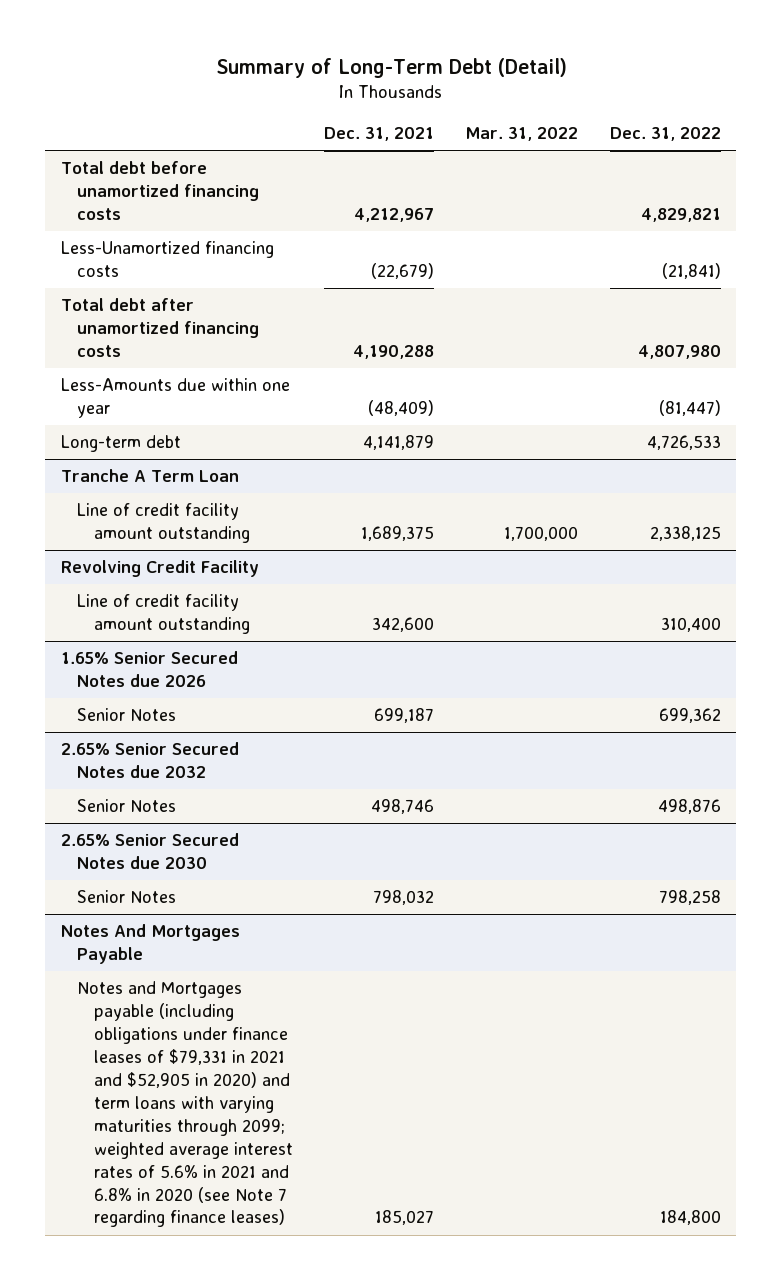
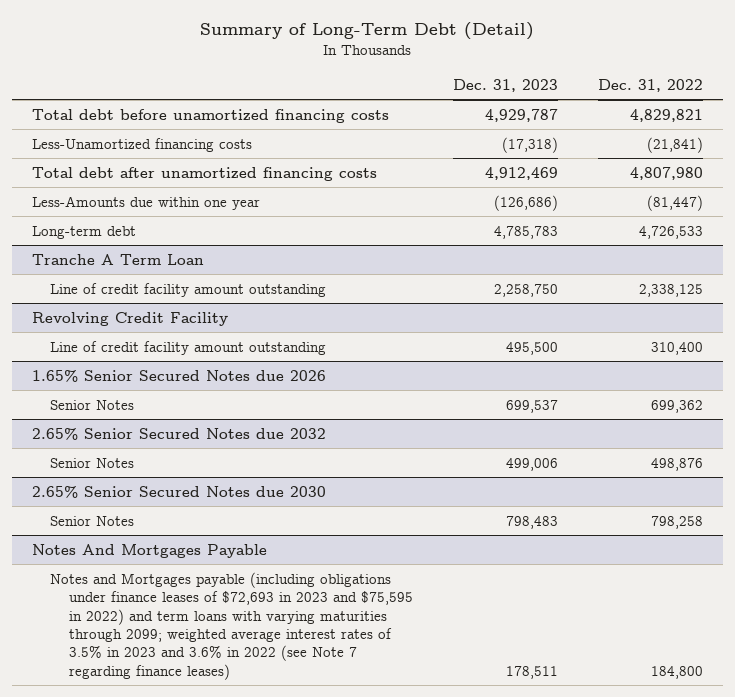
[324,127,435,142] Dec. 31, 2021 -> none
[465,127,579,142] Mar. 31, 2022 -> none
none -> [452,78,558,92] Dec. 31, 2023
[77,981,293,1228] Notes and Mortgages payable (including obligations under finance leases of $79,331 in 2021 and $52,905 in 2020) and term loans with varying maturities through 2099; weighted average interest rates of 5.6% in 2021 and 6.8% in 2020 (see Note 7 regarding finance leases) -> [50,571,413,680] Notes and Mortgages payable (including obligations under finance leases of $72,693 in 2023 and $75,595 in 2022) and term loans with varying maturities through 2099; weighted average interest rates of 3.5% in 2023 and 3.6% in 2022 (see Note 7 regarding finance leases)

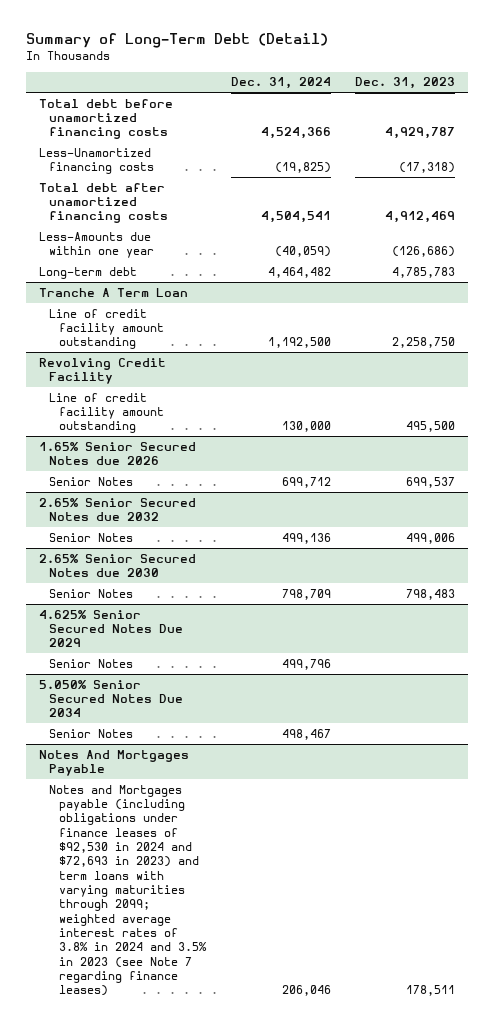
[597,78,703,92] Dec. 31, 2022 -> none
none -> [230,77,331,90] Dec. 31, 2024
none -> [38,609,183,648] 4.625% Senior Secured Notes Due 2029
none -> [48,658,133,668] Senior Notes
none -> [38,679,183,718] 5.050% Senior Secured Notes Due 2034
none -> [48,728,133,738] Senior Notes
[50,571,413,680] Notes and Mortgages payable (including obligations under finance leases of $72,693 in 2023 and $75,595 in 2022) and term loans with varying maturities through 2099; weighted average interest rates of 3.5% in 2023 and 3.6% in 2022 (see Note 7 regarding finance leases) -> [48,784,208,997] Notes and Mortgages payable (including obligations under finance leases of $92,530 in 2024 and $72,693 in 2023) and term loans with varying maturities through 2099; weighted average interest rates of 3.8% in 2024 and 3.5% in 2023 (see Note 7 regarding finance leases)

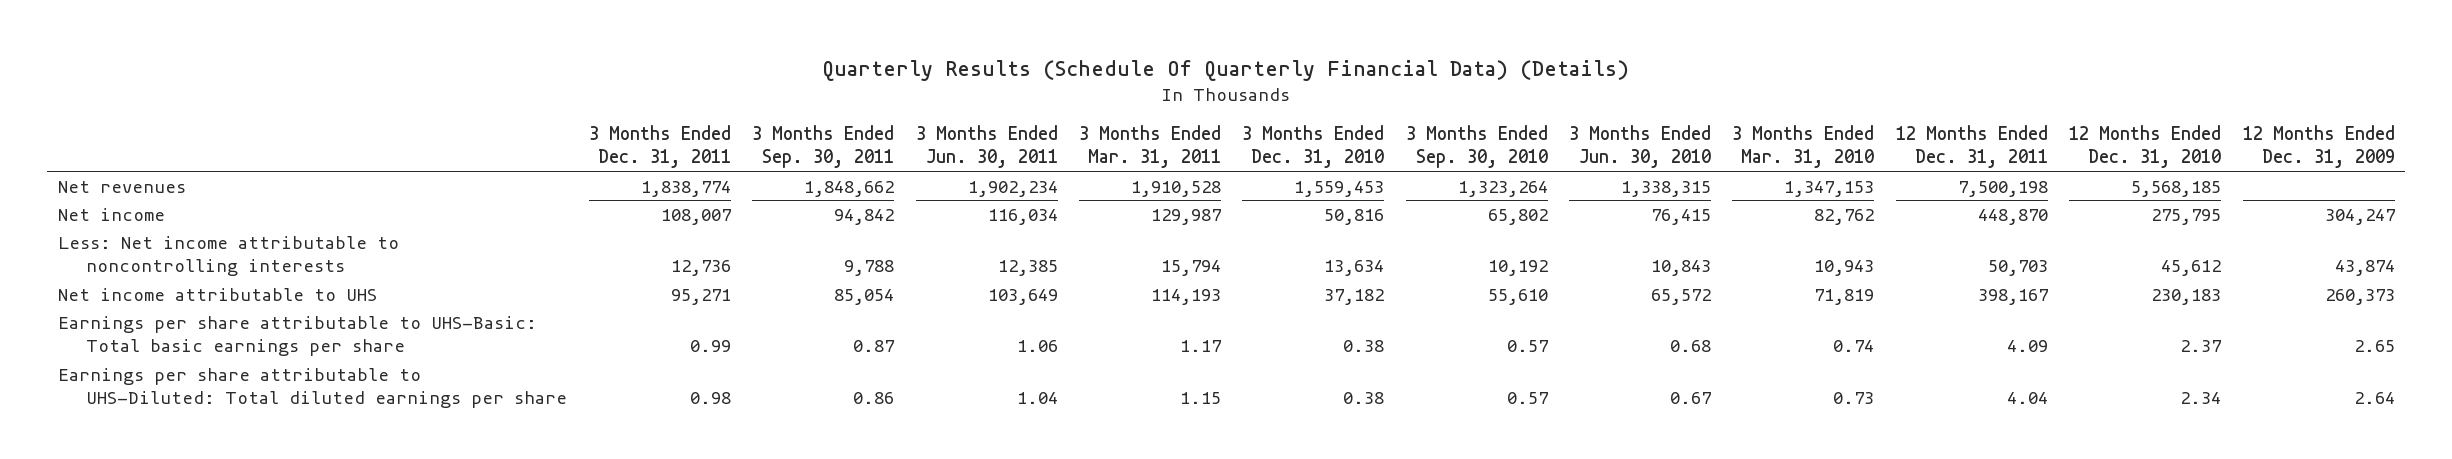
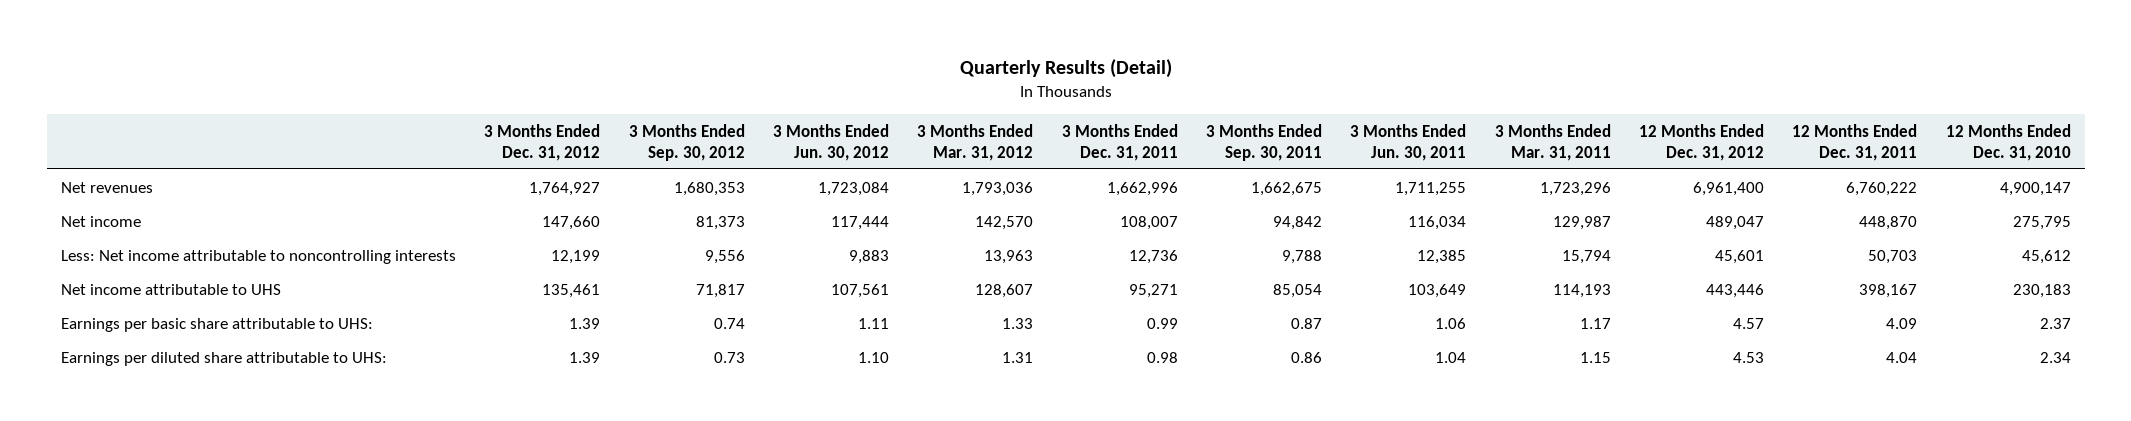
[822,59,1630,81] Quarterly Results (Schedule Of Quarterly Financial Data) (Details) -> [959,58,1172,78] Quarterly Results (Detail)
[1242,124,1385,169] 3 Months Ended Dec. 31, 2010 -> none
[1405,124,1548,169] 3 Months Ended Sep. 30, 2010 -> none
[1569,124,1712,169] 3 Months Ended Jun. 30, 2010 -> none
[1732,124,1875,169] 3 Months Ended Mar. 31, 2010 -> none
[2242,124,2395,169] 12 Months Ended Dec. 31, 2009 -> none
none -> [484,123,601,161] 3 Months Ended Dec. 31, 2012
none -> [628,123,745,161] 3 Months Ended Sep. 30, 2012
none -> [772,123,889,161] 3 Months Ended Jun. 30, 2012
none -> [917,123,1034,161] 3 Months Ended Mar. 31, 2012
none -> [1638,123,1764,161] 12 Months Ended Dec. 31, 2012
[640,180,731,197] 1,838,774 -> [1106,181,1178,196] 1,662,996
[804,180,895,197] 1,848,662 -> [1250,181,1322,196] 1,662,675
[967,180,1058,197] 1,902,234 -> [1395,181,1467,196] 1,711,255
[1130,180,1221,197] 1,910,528 -> [1539,181,1611,196] 1,723,296
[1957,180,2048,197] 7,500,198 -> [1846,181,1918,196] 6,760,222
[2131,180,2222,197] 5,568,185 -> [1999,181,2071,196] 4,900,147
[57,315,537,357] Earnings per share attributable to UHS-Basic: Total basic earnings per share -> [60,317,373,332] Earnings per basic share attributable to UHS:
[57,367,568,409] Earnings per share attributable to UHS-Diluted: Total diluted earnings per share -> [60,351,387,366] Earnings per diluted share attributable to UHS:

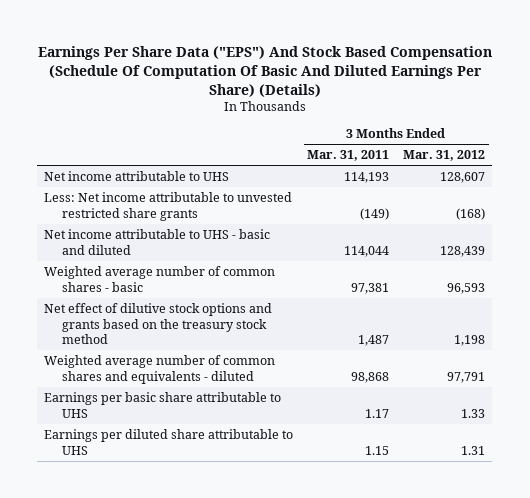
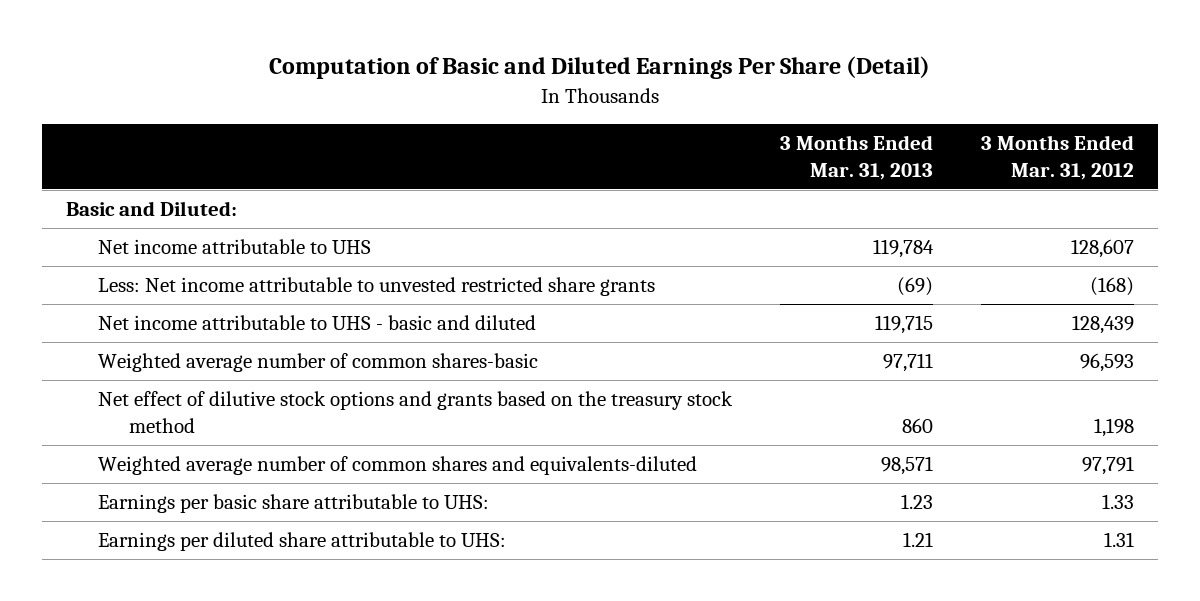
[37,45,492,97] Earnings Per Share Data ("EPS") And Stock Based Compensation (Schedule Of Computation Of Basic And Diluted Earnings Per Share) (Details) -> [268,56,930,80] Computation of Basic and Diluted Earnings Per Share (Detail)
[307,150,390,162] Mar. 31, 2011 -> none
none -> [779,135,933,180] 3 Months Ended Mar. 31, 2013
none -> [65,201,237,217] Basic and Diluted:
[44,265,276,292] Weighted average number of common shares - basic -> [97,353,538,373] Weighted average number of common shares-basic
[44,354,276,384] Weighted average number of common shares and equivalents - diluted -> [97,456,697,476] Weighted average number of common shares and equivalents-diluted
[44,391,282,418] Earnings per basic share attributable to UHS -> [97,494,489,514] Earnings per basic share attributable to UHS:
[44,428,294,455] Earnings per diluted share attributable to UHS -> [97,532,506,552] Earnings per diluted share attributable to UHS:

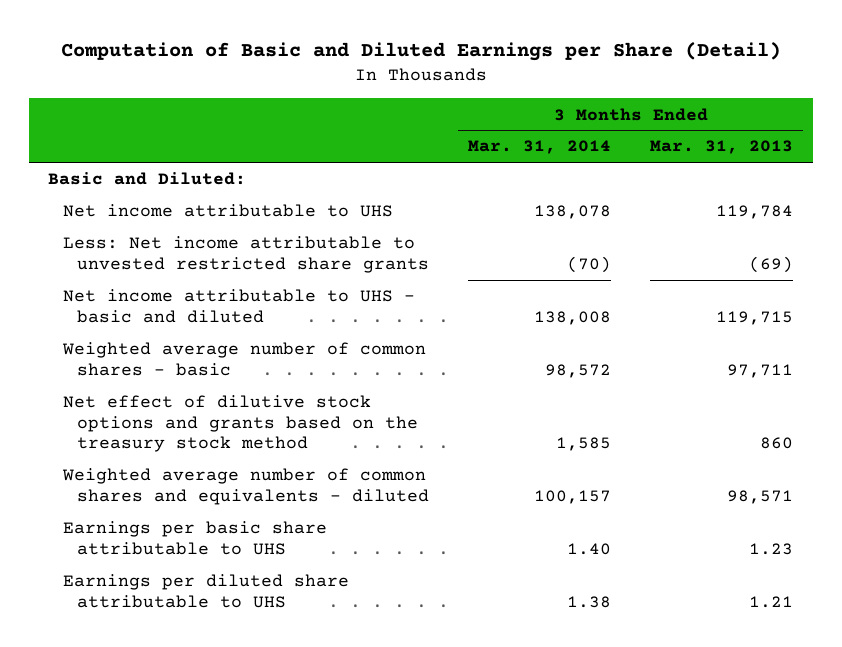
[268,56,930,80] Computation of Basic and Diluted Earnings Per Share (Detail) -> [60,42,781,62] Computation of Basic and Diluted Earnings per Share (Detail)
[980,135,1134,180] 3 Months Ended Mar. 31, 2012 -> none
none -> [468,140,612,155] Mar. 31, 2014
[97,353,538,373] Weighted average number of common shares-basic -> [61,342,426,376] Weighted average number of common shares - basic
[97,456,697,476] Weighted average number of common shares and equivalents-diluted -> [61,468,429,505] Weighted average number of common shares and equivalents - diluted
[97,494,489,514] Earnings per basic share attributable to UHS: -> [62,521,327,555] Earnings per basic share attributable to UHS
[97,532,506,552] Earnings per diluted share attributable to UHS: -> [62,574,349,608] Earnings per diluted share attributable to UHS

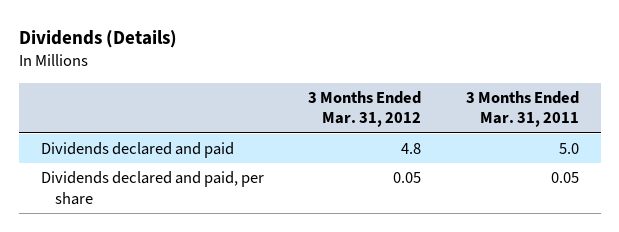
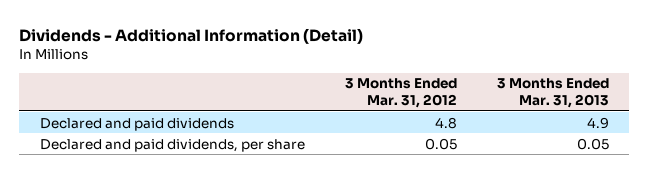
[18,30,177,49] Dividends (Details) -> [19,27,364,44] Dividends - Additional Information (Detail)
[465,90,579,128] 3 Months Ended Mar. 31, 2011 -> none
none -> [497,78,610,108] 3 Months Ended Mar. 31, 2013
[40,142,234,159] Dividends declared and paid -> [39,117,234,131] Declared and paid dividends
[40,171,264,205] Dividends declared and paid, per share -> [39,138,305,152] Declared and paid dividends, per share

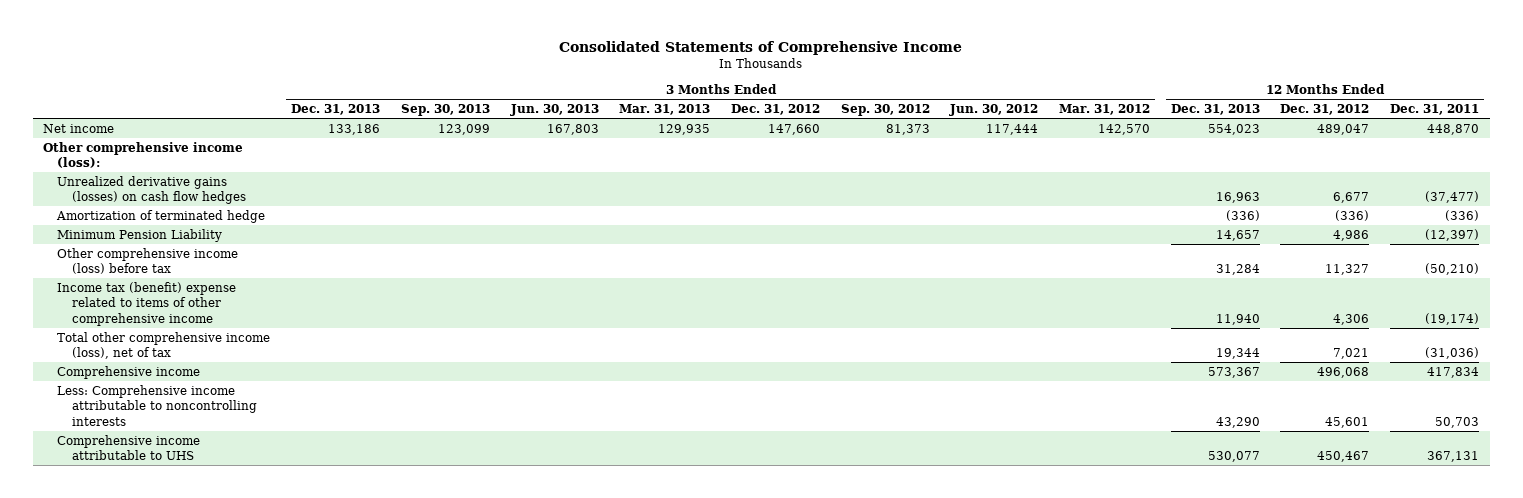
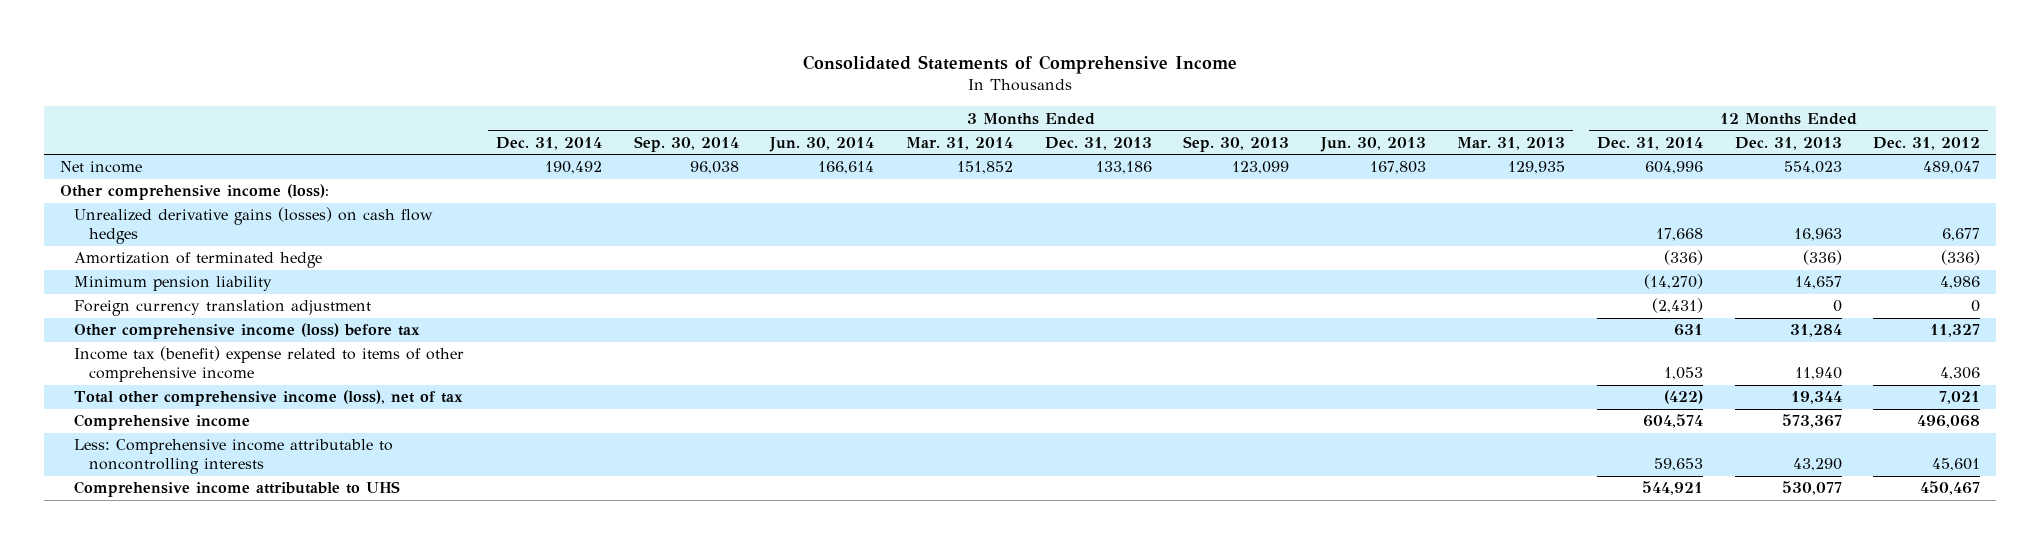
[730,104,820,116] Dec. 31, 2012 -> none
[840,104,930,117] Sep. 30, 2012 -> none
[949,104,1039,117] Jun. 30, 2012 -> none
[1059,104,1151,116] Mar. 31, 2012 -> none
[1390,104,1480,116] Dec. 31, 2011 -> none
none -> [496,136,603,150] Dec. 31, 2014
none -> [633,135,739,152] Sep. 30, 2014
none -> [769,136,875,152] Jun. 30, 2014
none -> [905,136,1013,150] Mar. 31, 2014
none -> [1597,136,1704,150] Dec. 31, 2014
[57,228,223,242] Minimum Pension Liability -> [74,276,273,292] Minimum pension liability
none -> [74,300,372,317] Foreign currency translation adjustment

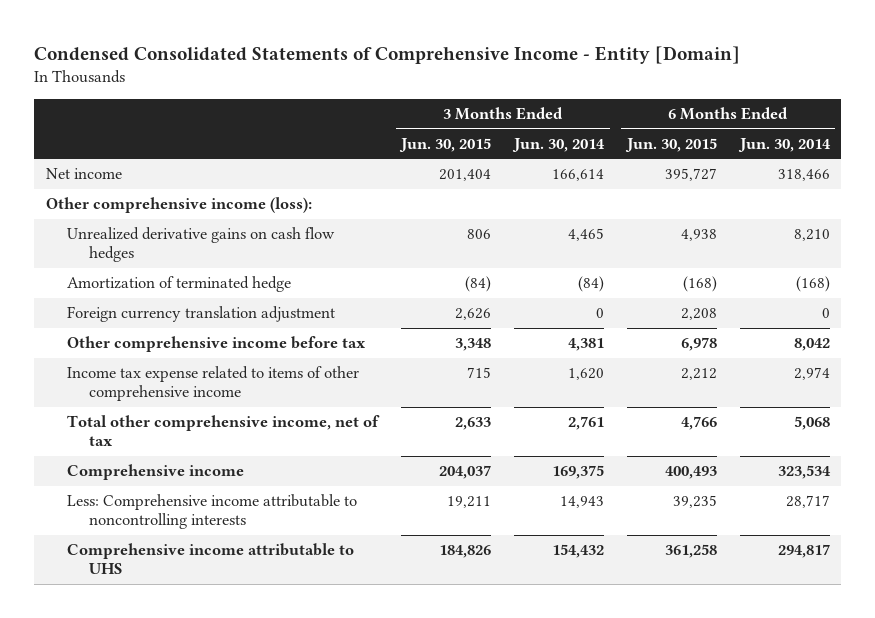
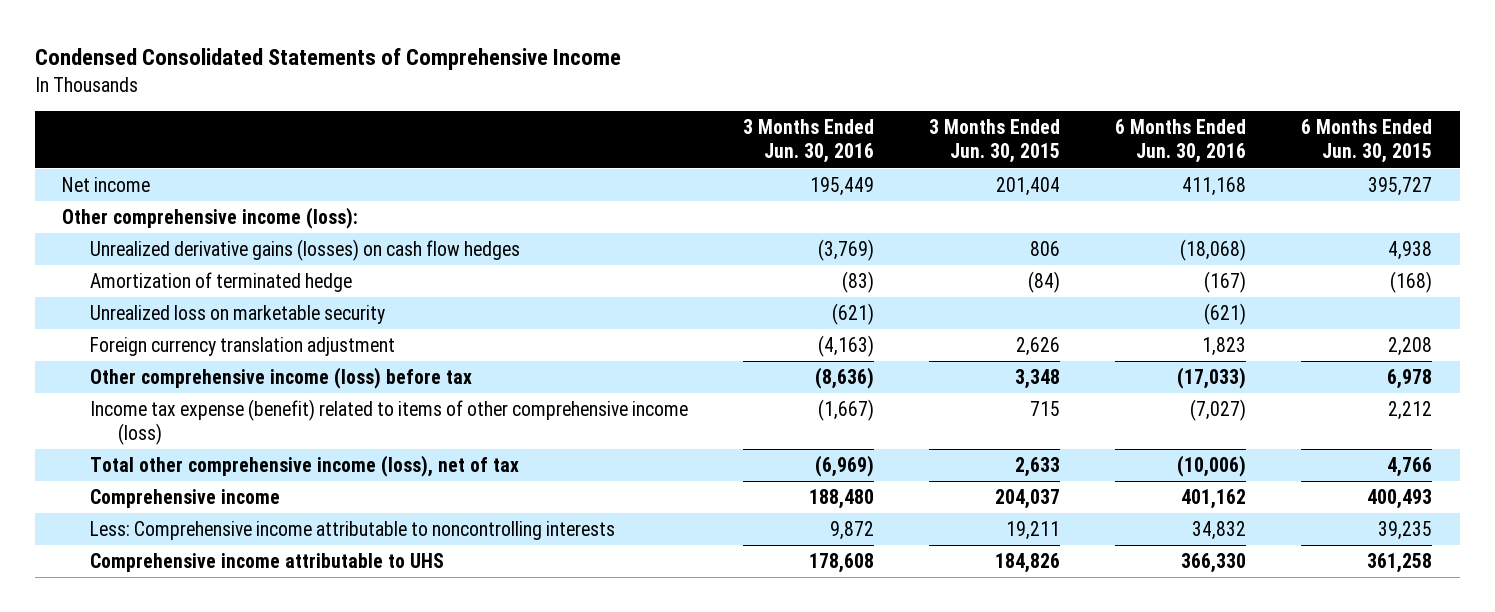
[34,45,741,64] Condensed Consolidated Statements of Comprehensive Income - Entity [Domain] -> [34,48,621,71] Condensed Consolidated Statements of Comprehensive Income
[511,137,605,152] Jun. 30, 2014 -> none
[737,137,831,152] Jun. 30, 2014 -> none
none -> [743,119,875,164] 3 Months Ended Jun. 30, 2016
none -> [1115,119,1247,164] 6 Months Ended Jun. 30, 2016
[67,227,336,263] Unrealized derivative gains on cash flow hedges -> [90,239,521,262] Unrealized derivative gains (losses) on cash flow hedges
none -> [90,305,386,325] Unrealized loss on marketable security
[67,336,367,353] Other comprehensive income before tax -> [90,367,473,390] Other comprehensive income (loss) before tax
[67,366,360,402] Income tax expense related to items of other comprehensive income -> [90,399,689,446] Income tax expense (benefit) related to items of other comprehensive income (loss)
[67,415,381,447] Total other comprehensive income, net of tax -> [90,455,520,478] Total other comprehensive income (loss), net of tax

